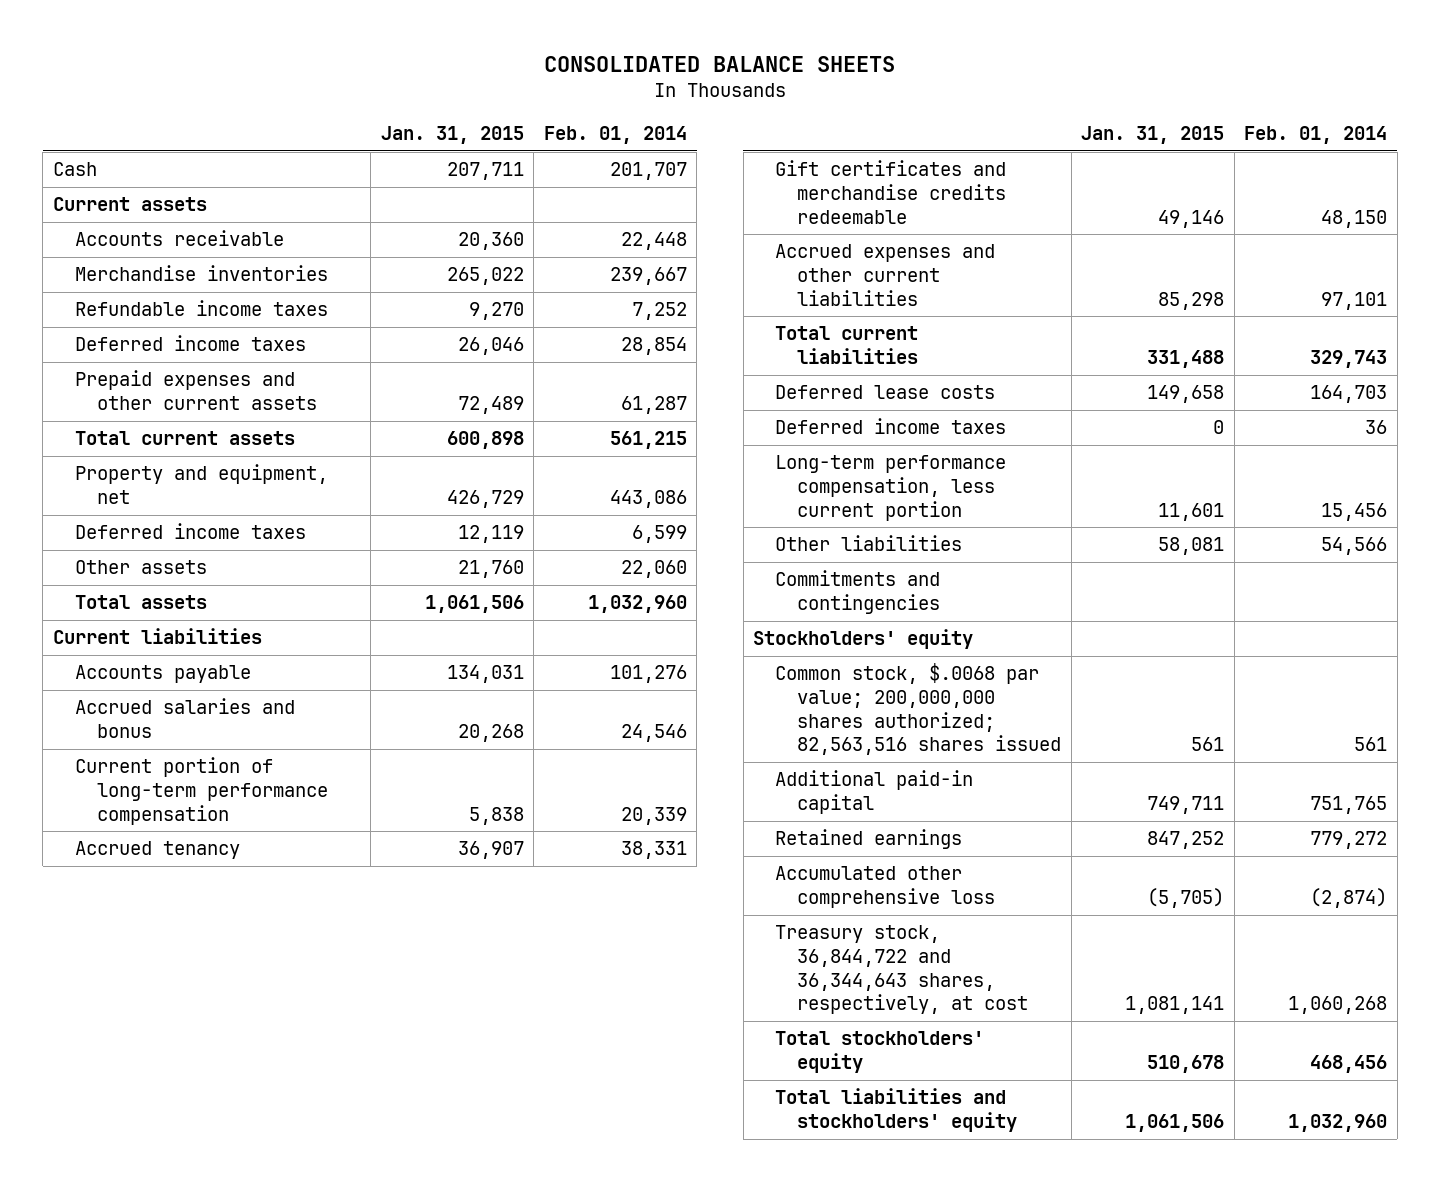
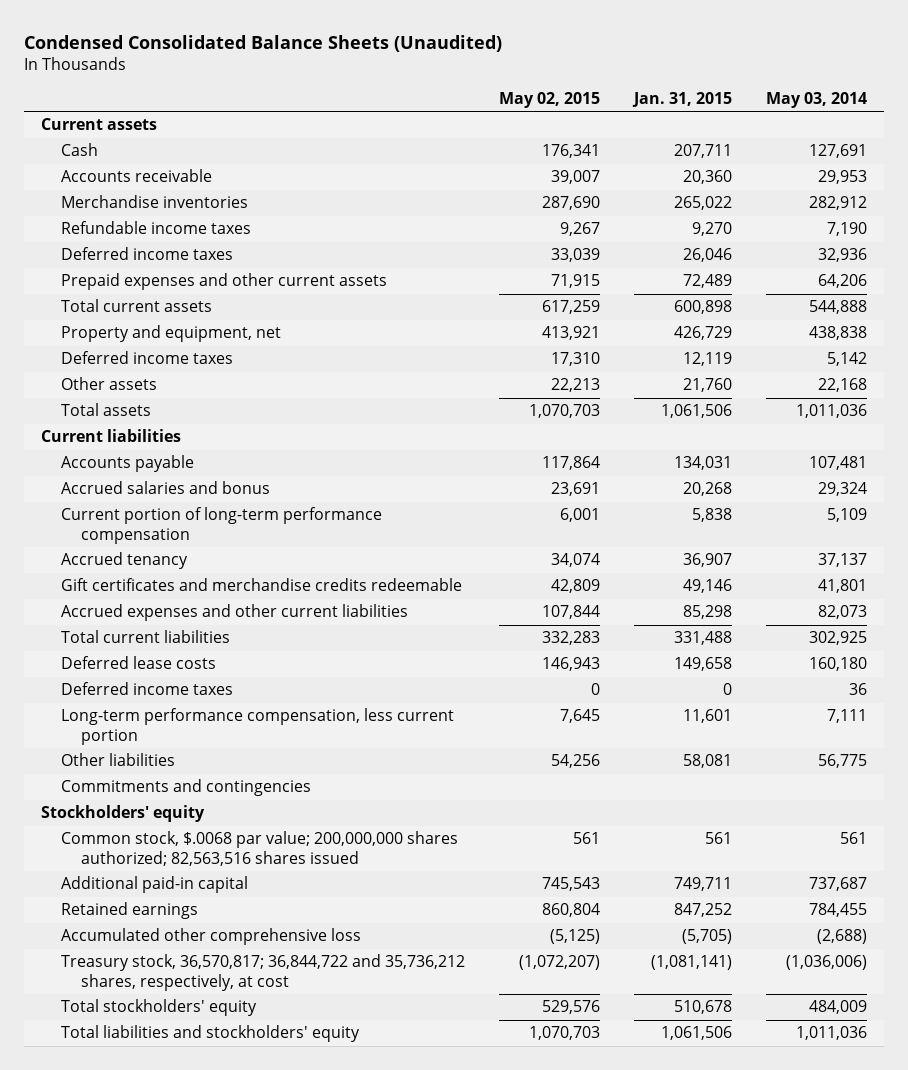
[544,55,896,72] CONSOLIDATED BALANCE SHEETS -> [24,34,503,52] Condensed Consolidated Balance Sheets (Unaudited)
[543,126,687,145] Feb. 01, 2014 -> none
none -> [498,92,600,109] May 02, 2015
none -> [765,92,867,109] May 03, 2014
[52,162,97,177] Cash -> [61,143,99,157] Cash
[775,925,1029,1015] Treasury stock, 36,844,722 and 36,344,643 shares, respectively, at cost -> [61,954,466,991] Treasury stock, 36,570,817; 36,844,722 and 35,736,212 shares, respectively, at cost
[1125,996,1225,1015] 1,081,141 -> [650,955,732,971] (1,081,141)

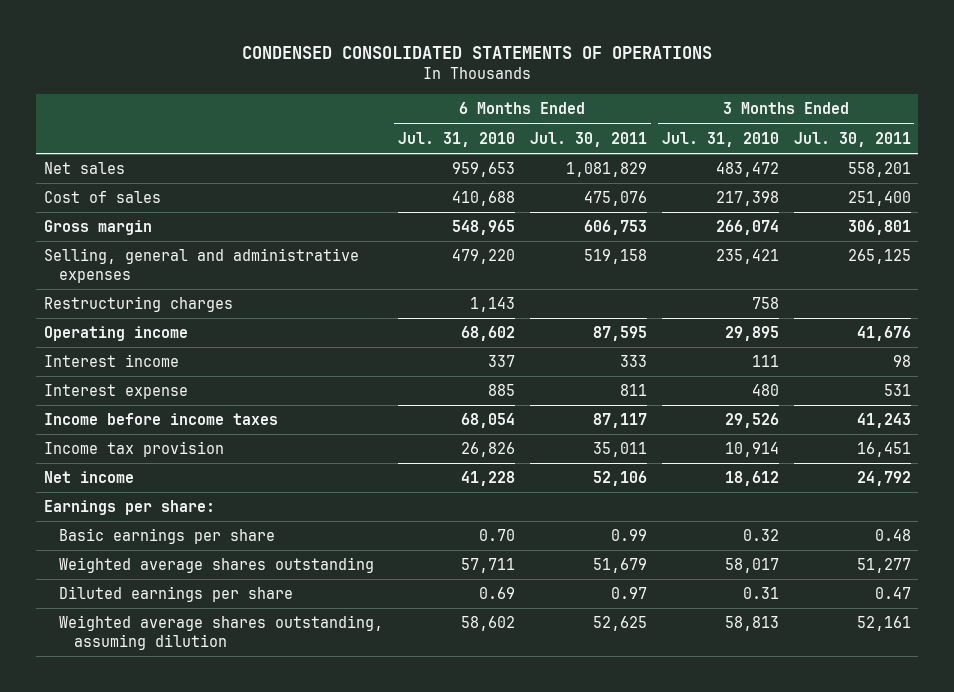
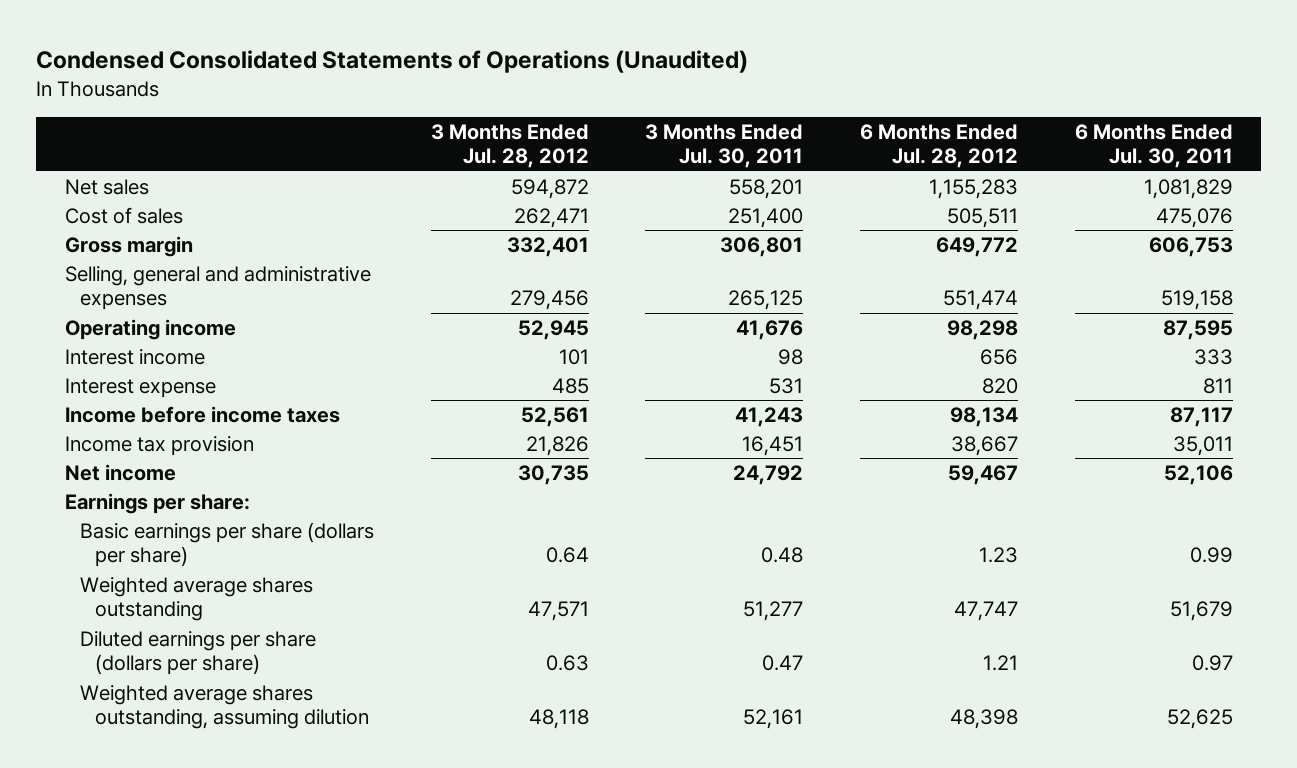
[242,46,713,60] CONDENSED CONSOLIDATED STATEMENTS OF OPERATIONS -> [36,50,749,74] Condensed Consolidated Statements of Operations (Unaudited)
[397,131,515,147] Jul. 31, 2010 -> none
[661,131,779,147] Jul. 31, 2010 -> none
none -> [430,123,589,169] 3 Months Ended Jul. 28, 2012
none -> [859,123,1018,169] 6 Months Ended Jul. 28, 2012
[43,296,233,313] Restructuring charges -> none
[58,528,275,545] Basic earnings per share -> [79,522,374,568] Basic earnings per share (dollars per share)
[58,586,293,603] Diluted earnings per share -> [79,631,316,676] Diluted earnings per share (dollars per share)

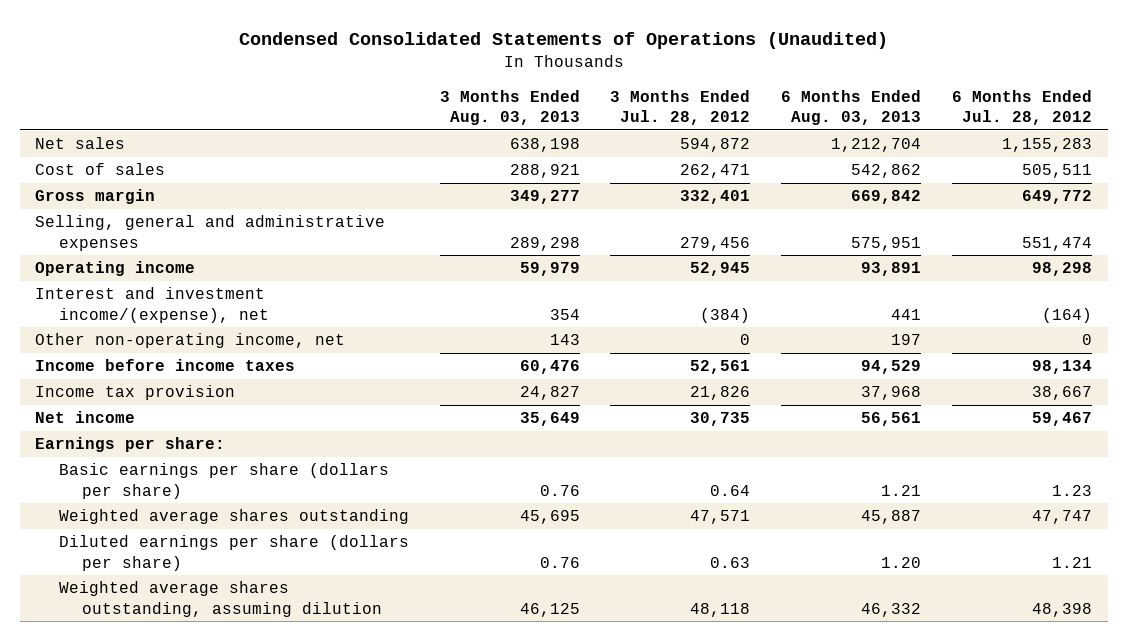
[645,123,804,169] 3 Months Ended Jul. 30, 2011 -> none
[1074,123,1233,169] 6 Months Ended Jul. 30, 2011 -> none
none -> [439,89,580,126] 3 Months Ended Aug. 03, 2013
none -> [781,89,922,126] 6 Months Ended Aug. 03, 2013
[64,349,205,366] Interest income -> none
[64,378,216,399] Interest expense -> none
none -> [35,287,269,323] Interest and investment income/(expense), net
none -> [35,333,346,349] Other non-operating income, net

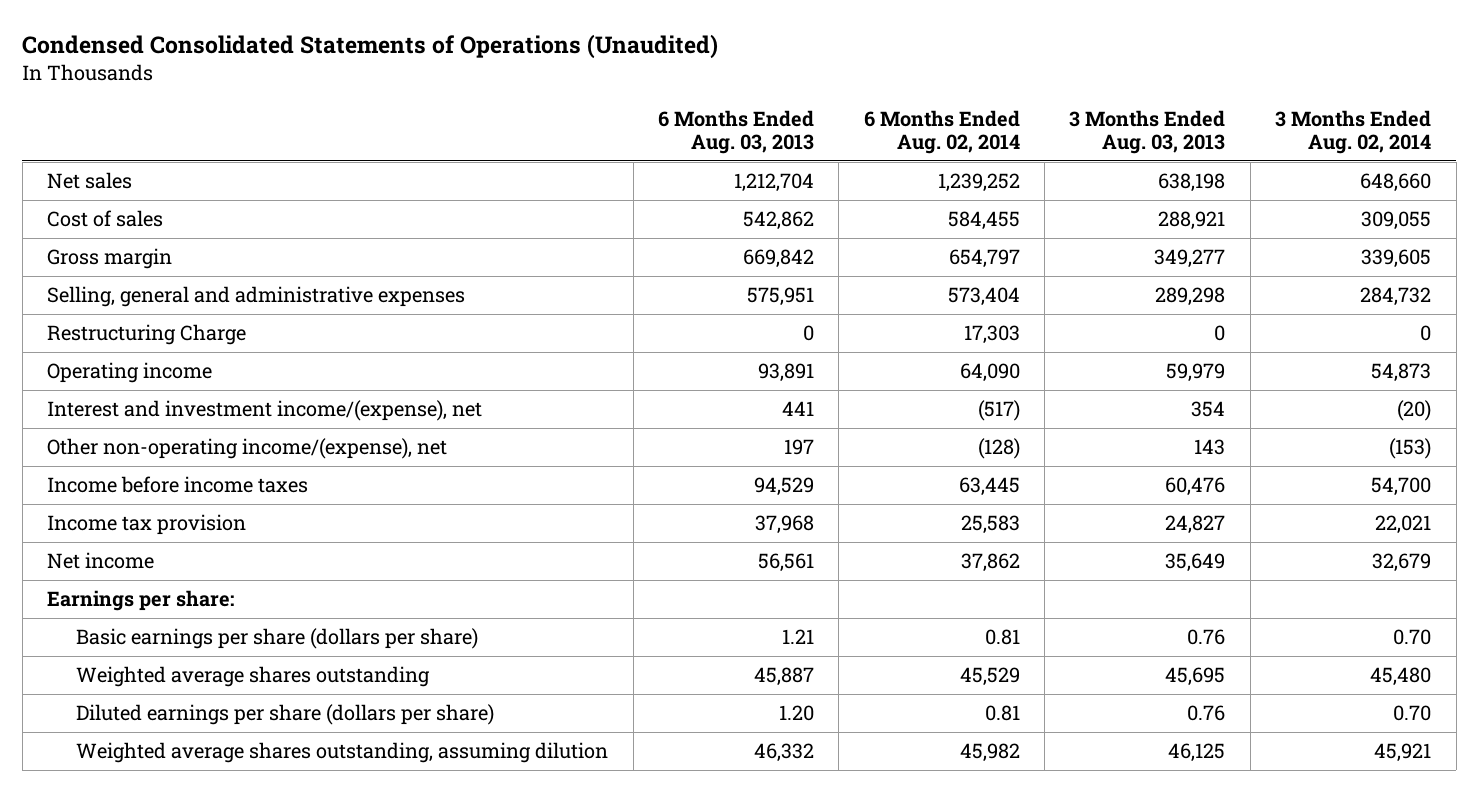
[610,89,751,126] 3 Months Ended Jul. 28, 2012 -> none
[952,89,1093,126] 6 Months Ended Jul. 28, 2012 -> none
none -> [863,109,1020,154] 6 Months Ended Aug. 02, 2014
none -> [1275,109,1432,154] 3 Months Ended Aug. 02, 2014
none -> [47,324,247,346] Restructuring Charge
[35,333,346,349] Other non-operating income, net -> [47,438,448,460] Other non-operating income/(expense), net

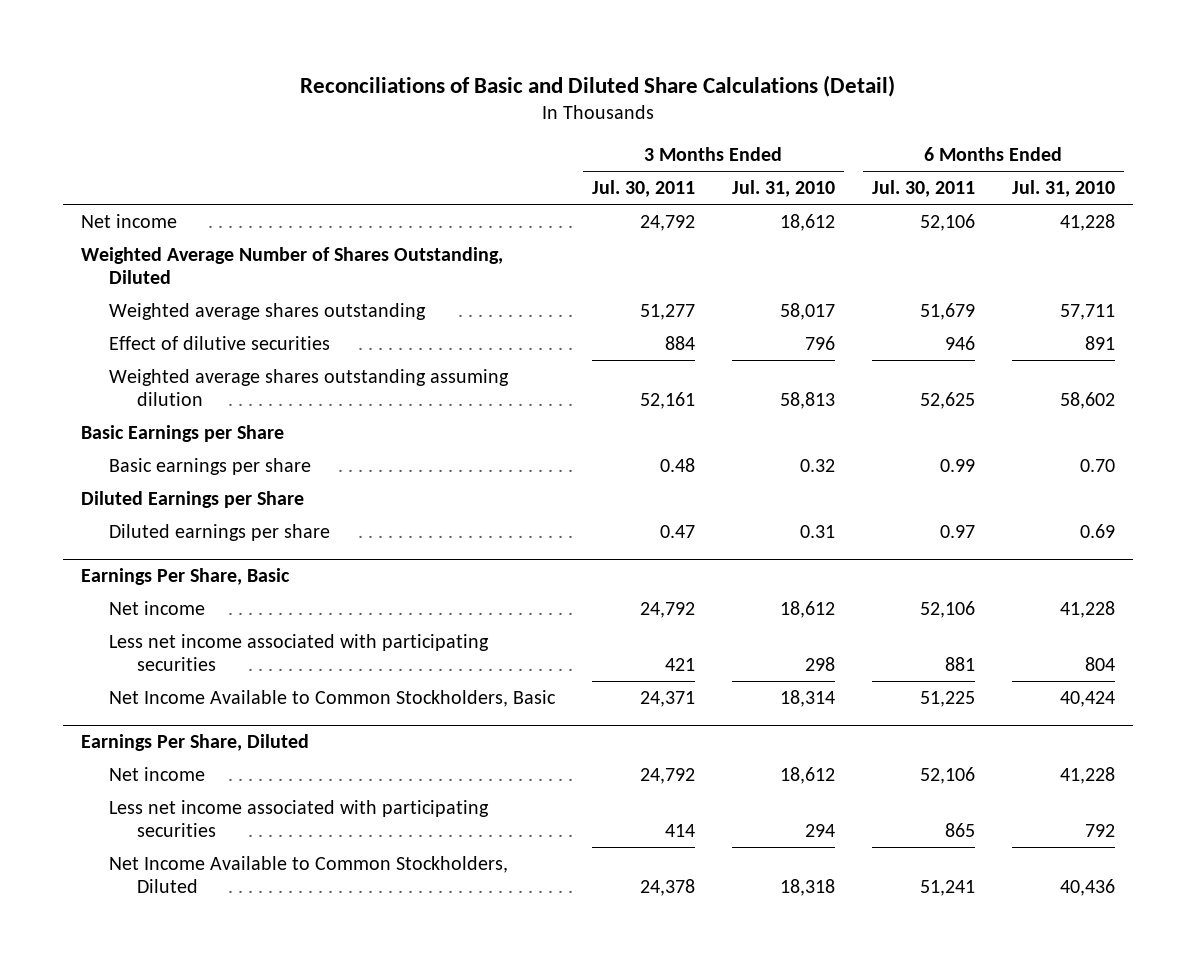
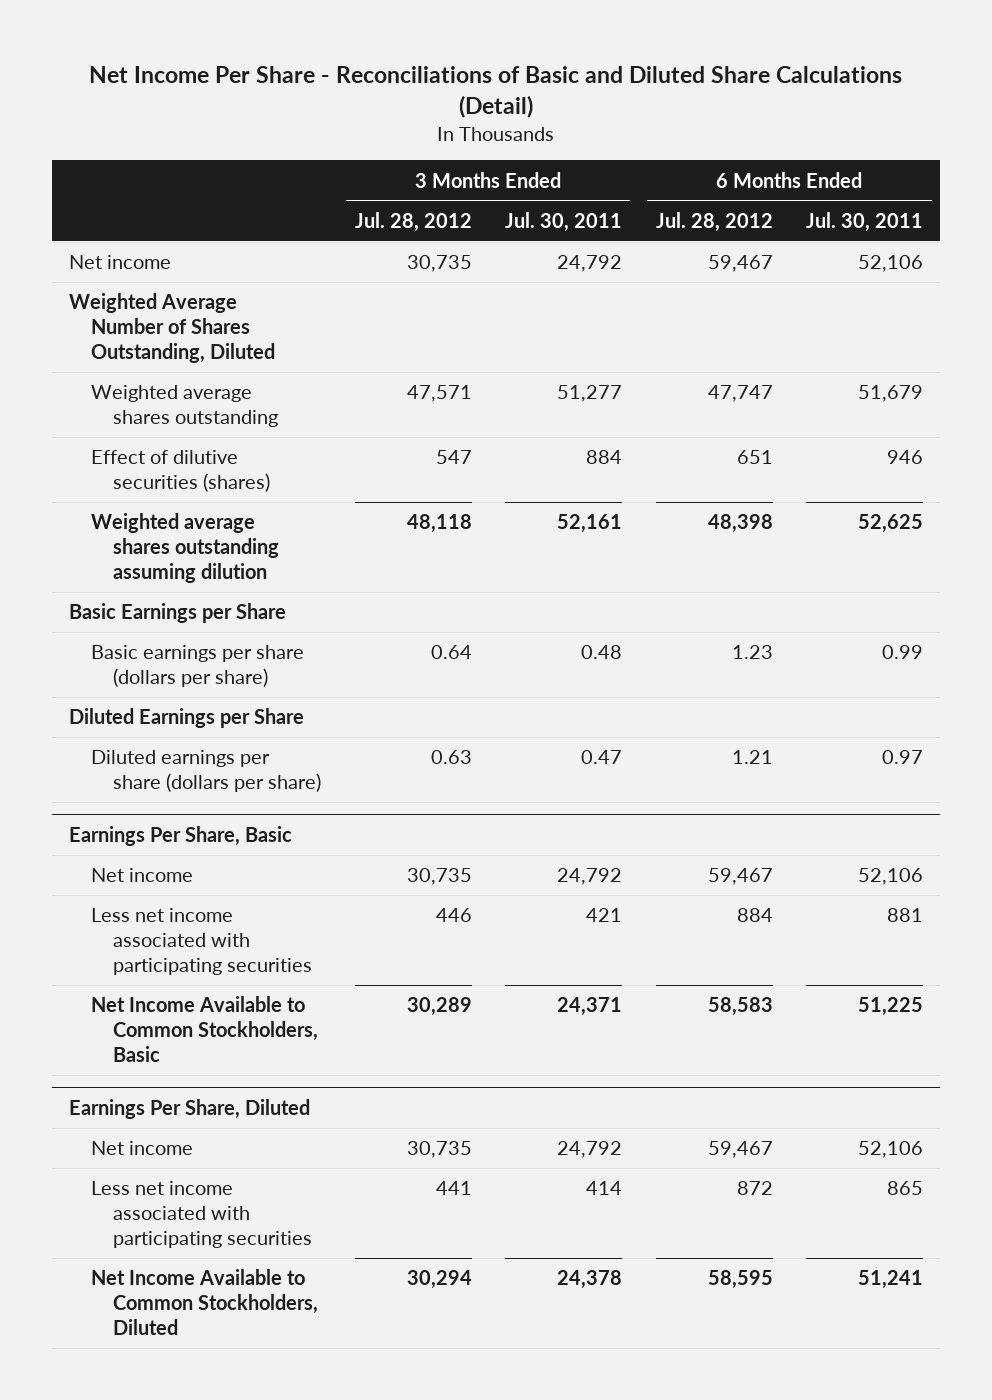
[300,75,896,98] Reconciliations of Basic and Diluted Share Calculations (Detail) -> [89,65,903,118] Net Income Per Share - Reconciliations of Basic and Diluted Share Calculations (Detail)
[731,179,835,197] Jul. 31, 2010 -> none
[1011,179,1115,197] Jul. 31, 2010 -> none
none -> [354,211,472,232] Jul. 28, 2012
none -> [655,211,773,232] Jul. 28, 2012
[109,335,331,350] Effect of dilutive securities -> [90,450,270,493] Effect of dilutive securities (shares)
[109,457,312,475] Basic earnings per share -> [90,645,304,688] Basic earnings per share (dollars per share)
[109,523,331,541] Diluted earnings per share -> [90,750,321,793] Diluted earnings per share (dollars per share)

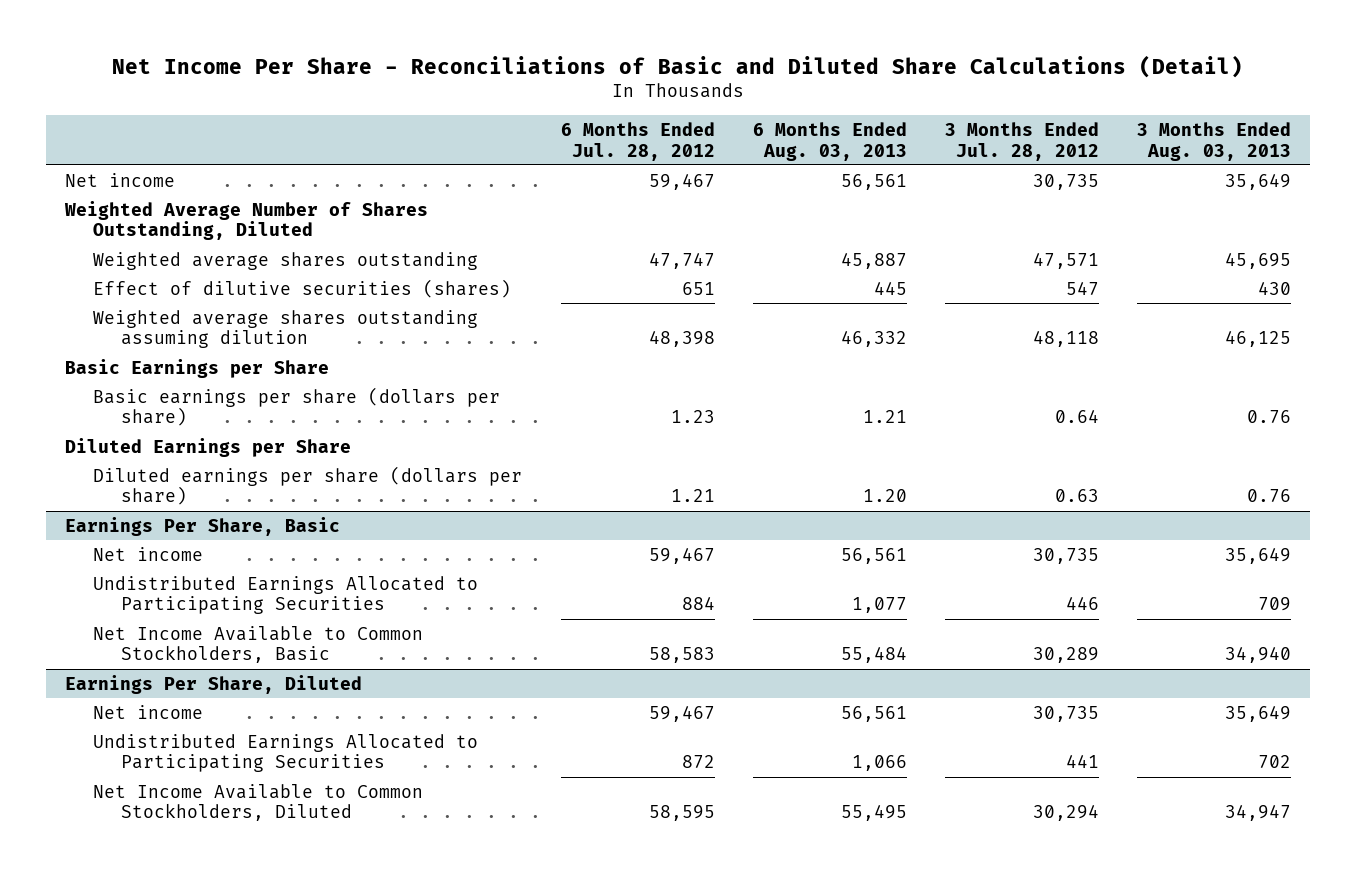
[505,211,623,232] Jul. 30, 2011 -> none
[806,211,924,232] Jul. 30, 2011 -> none
none -> [752,121,907,161] 6 Months Ended Aug. 03, 2013
none -> [1137,121,1292,161] 3 Months Ended Aug. 03, 2013
[90,908,312,976] Less net income associated with participating securities -> [93,575,479,615] Undistributed Earnings Allocated to Participating Securities
[90,1181,312,1249] Less net income associated with participating securities -> [93,733,479,773] Undistributed Earnings Allocated to Participating Securities

